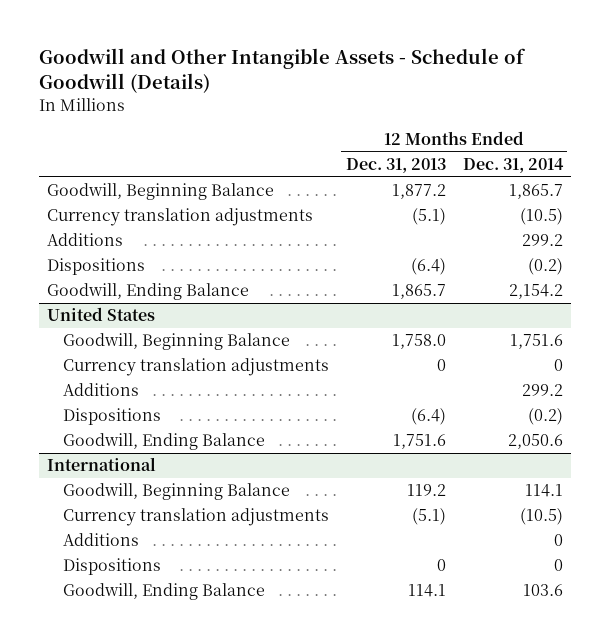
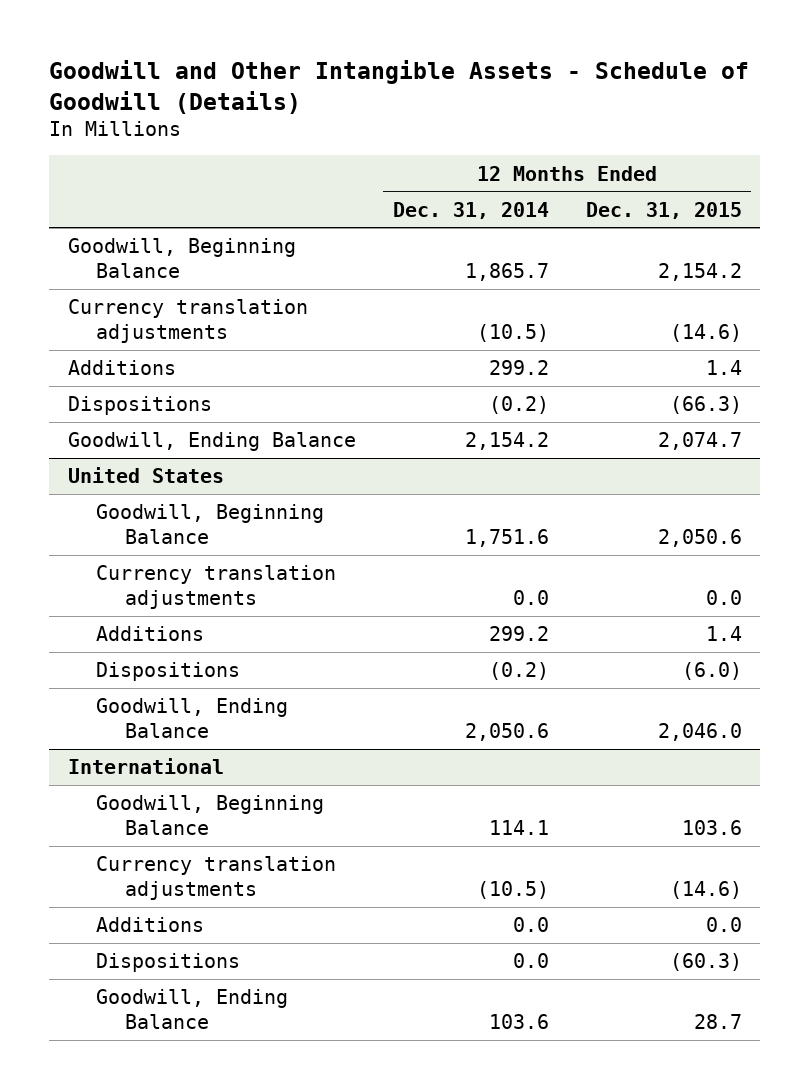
[345,158,446,174] Dec. 31, 2013 -> none
none -> [585,201,742,219] Dec. 31, 2015
[553,359,563,372] 0 -> [512,589,549,605] 0.0
[553,534,563,547] 0 -> [512,917,549,933] 0.0
[553,559,563,572] 0 -> [512,953,549,969] 0.0

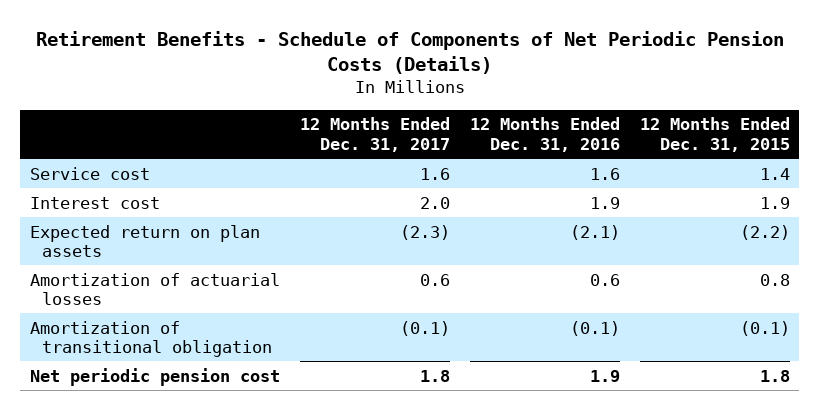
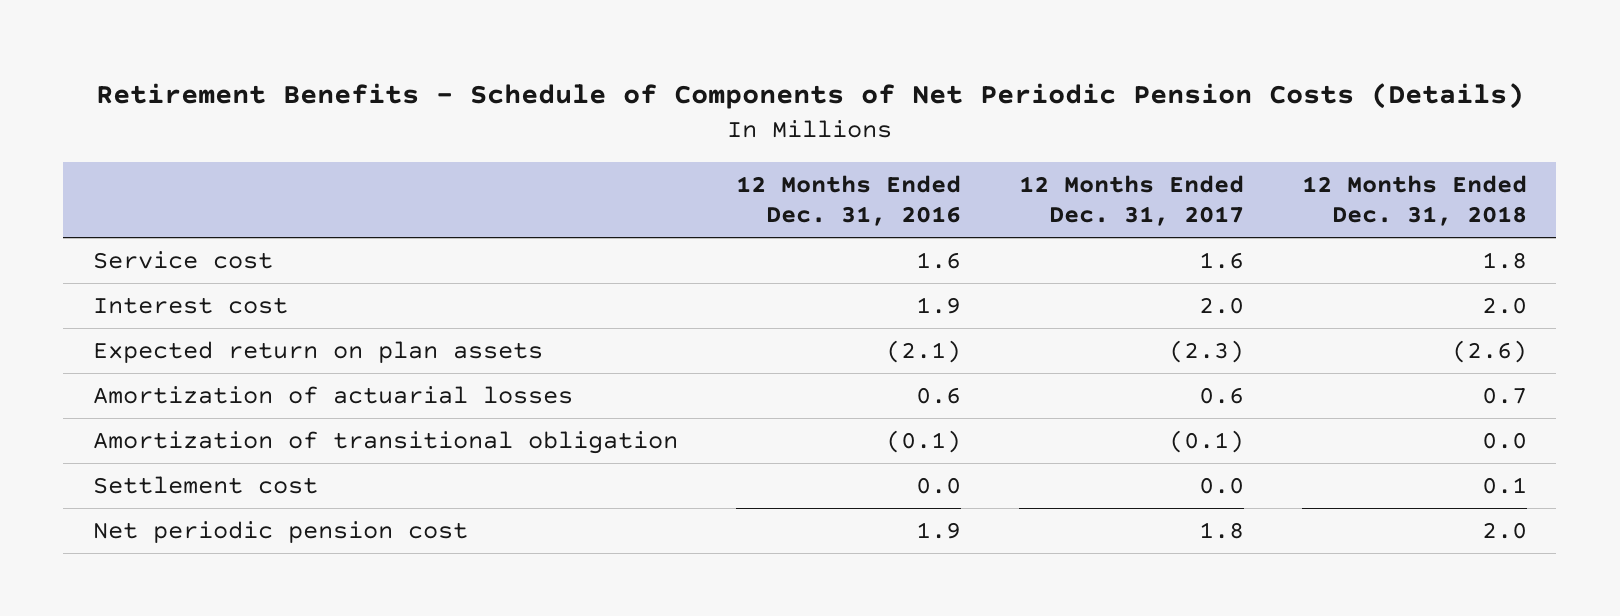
[639,117,790,152] 12 Months Ended Dec. 31, 2015 -> none
none -> [1302,175,1528,227] 12 Months Ended Dec. 31, 2018
none -> [92,475,318,494] Settlement cost

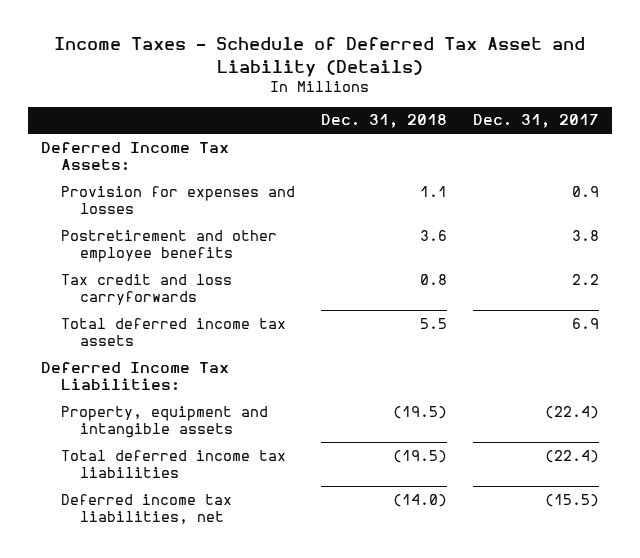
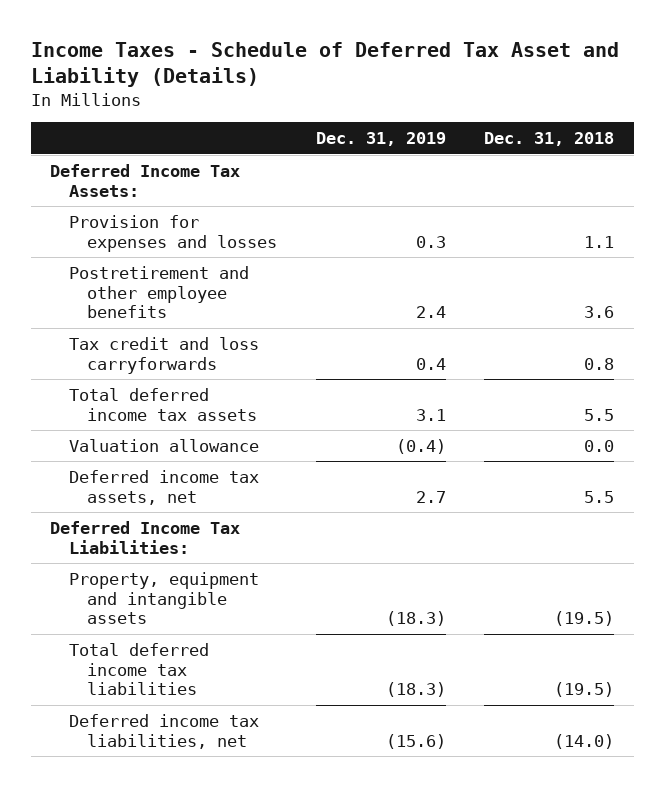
[472,114,599,129] Dec. 31, 2017 -> none
none -> [315,132,446,147] Dec. 31, 2019
none -> [68,438,259,452] Valuation allowance
none -> [68,469,259,505] Deferred income tax assets, net

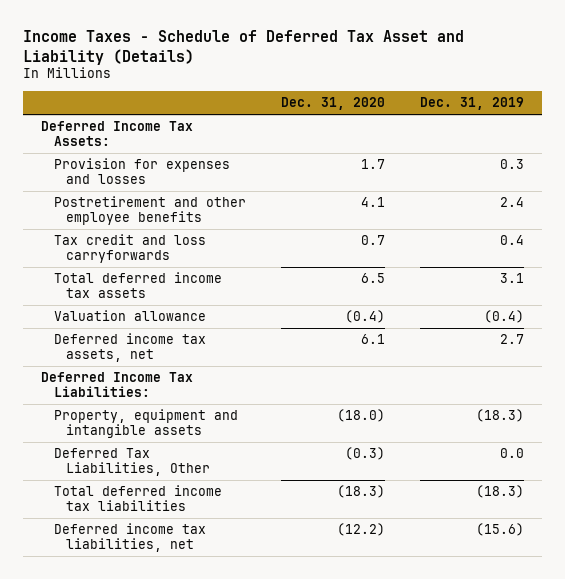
[484,132,615,147] Dec. 31, 2018 -> none
none -> [280,96,385,110] Dec. 31, 2020
none -> [53,448,211,477] Deferred Tax Liabilities, Other

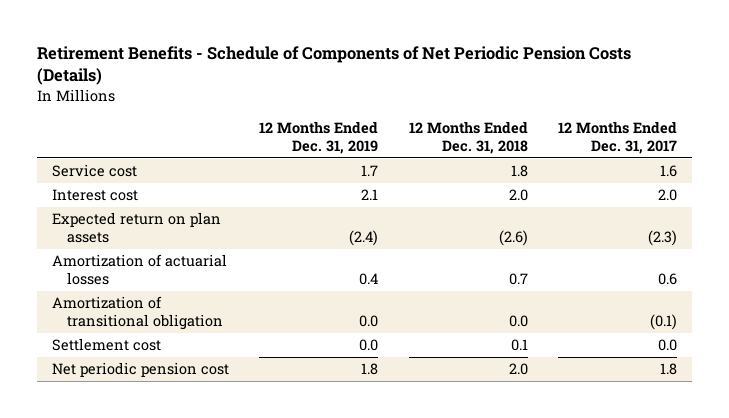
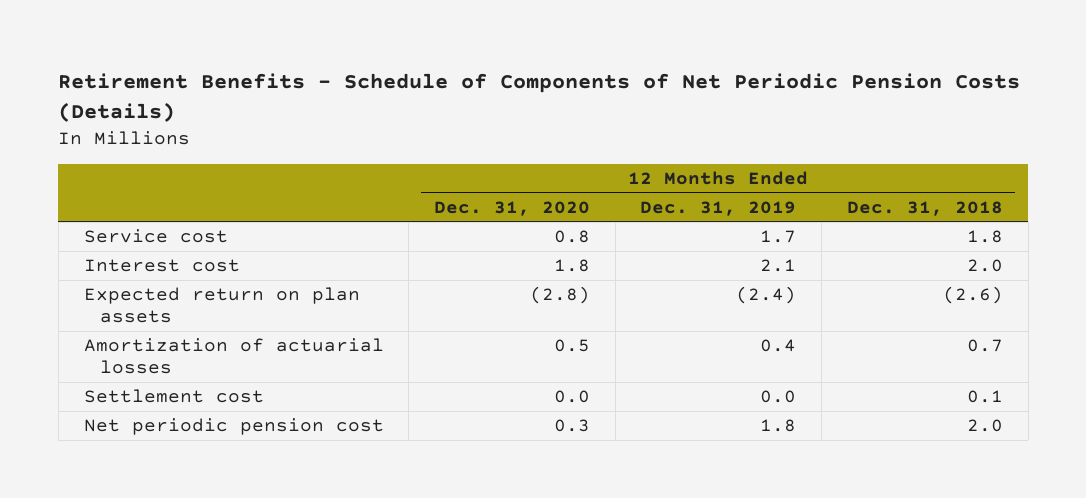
[557,120,677,154] 12 Months Ended Dec. 31, 2017 -> none
none -> [433,200,590,216] Dec. 31, 2020
[51,296,223,331] Amortization of transitional obligation -> none

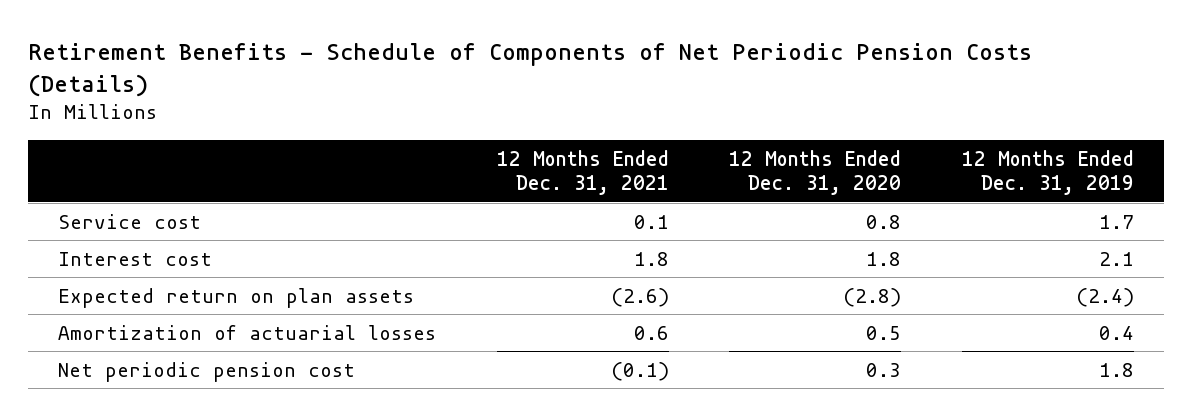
[846,200,1003,216] Dec. 31, 2018 -> none
none -> [496,149,669,196] 12 Months Ended Dec. 31, 2021
[83,389,264,404] Settlement cost -> none

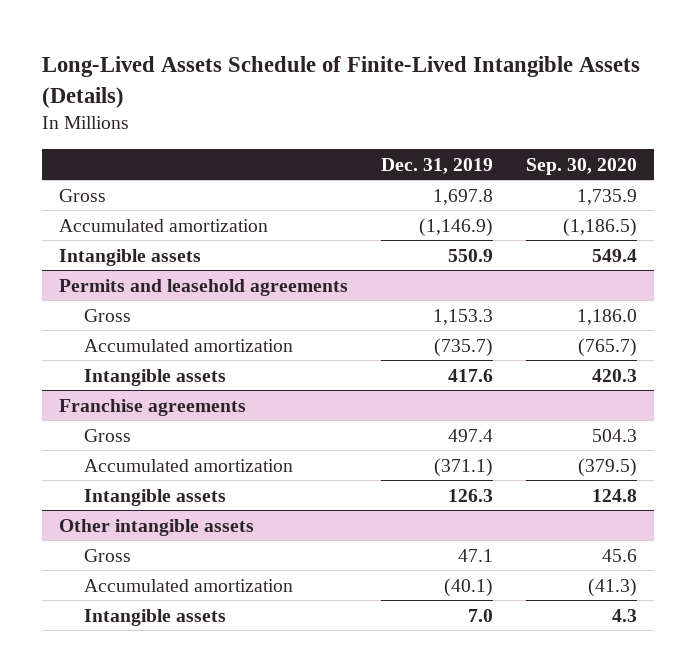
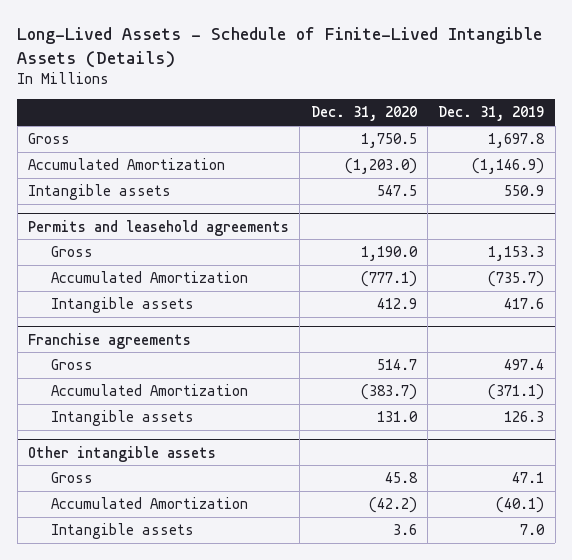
[41,56,640,108] Long-Lived Assets Schedule of Finite-Lived Intangible Assets (Details) -> [17,27,543,68] Long-Lived Assets - Schedule of Finite-Lived Intangible Assets (Details)
[526,157,638,175] Sep. 30, 2020 -> none
none -> [310,106,417,122] Dec. 31, 2020
[58,218,268,232] Accumulated amortization -> [27,158,225,171] Accumulated Amortization
[83,338,293,352] Accumulated amortization -> [50,271,248,284] Accumulated Amortization
[83,458,293,472] Accumulated amortization -> [50,384,248,397] Accumulated Amortization
[83,578,293,592] Accumulated amortization -> [50,497,248,510] Accumulated Amortization

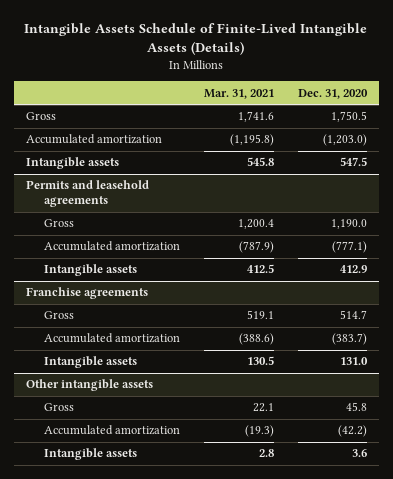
[17,27,543,68] Long-Lived Assets - Schedule of Finite-Lived Intangible Assets (Details) -> [24,23,368,56] Intangible Assets Schedule of Finite-Lived Intangible Assets (Details)
[438,106,545,122] Dec. 31, 2019 -> none
none -> [204,88,275,99] Mar. 31, 2021
[27,158,225,171] Accumulated Amortization -> [25,134,162,145] Accumulated amortization
[50,271,248,284] Accumulated Amortization -> [44,241,181,252] Accumulated amortization
[50,384,248,397] Accumulated Amortization -> [44,333,181,344] Accumulated amortization
[50,497,248,510] Accumulated Amortization -> [44,425,181,436] Accumulated amortization

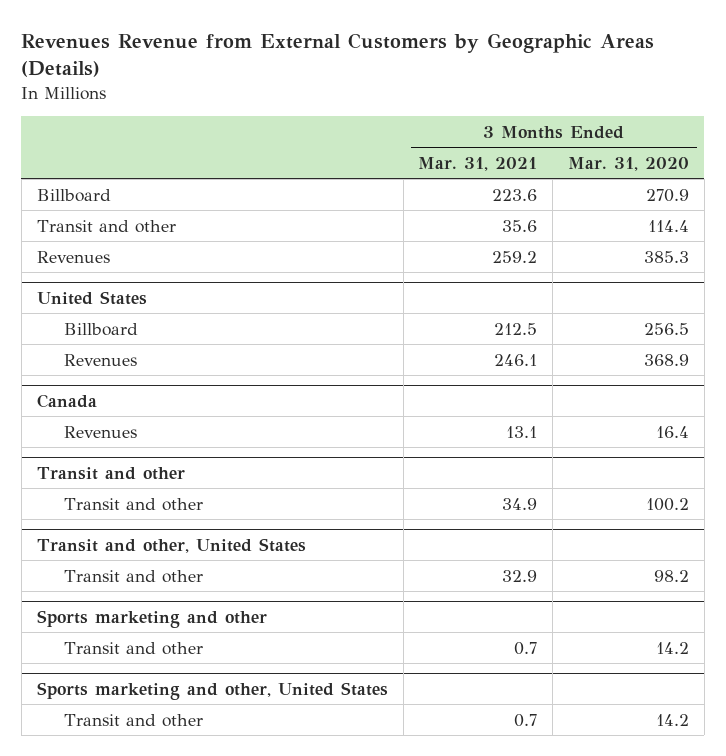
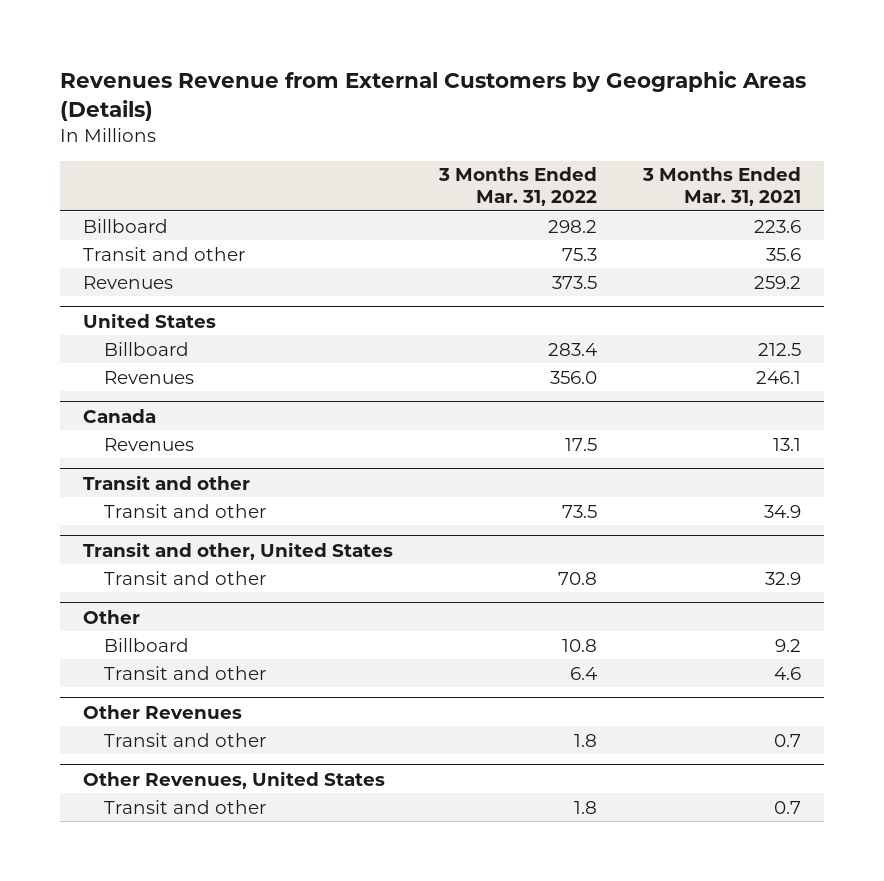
[568,156,690,171] Mar. 31, 2020 -> none
none -> [437,167,597,207] 3 Months Ended Mar. 31, 2022
[36,609,267,628] Sports marketing and other -> none
none -> [82,609,140,624] Other
none -> [104,637,190,652] Billboard
none -> [104,665,267,680] Transit and other
none -> [82,704,242,719] Other Revenues
[36,681,388,700] Sports marketing and other, United States -> none
none -> [82,770,385,789] Other Revenues, United States

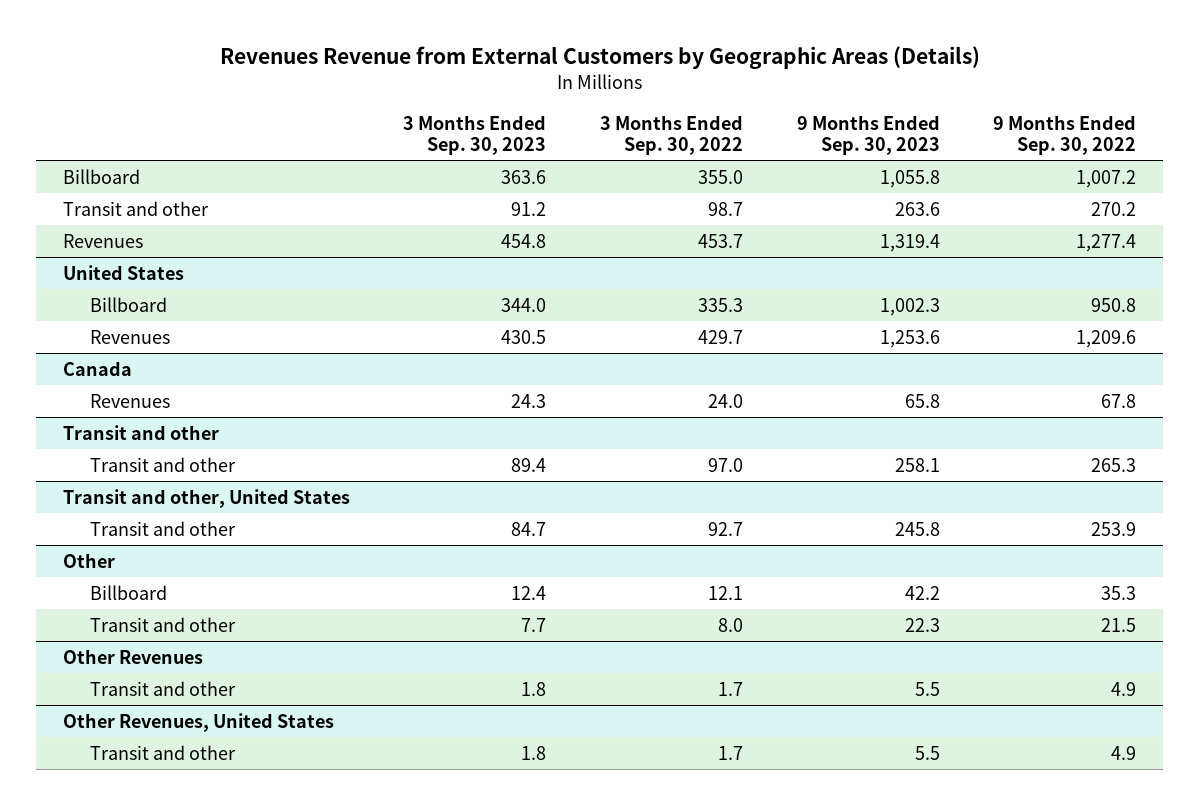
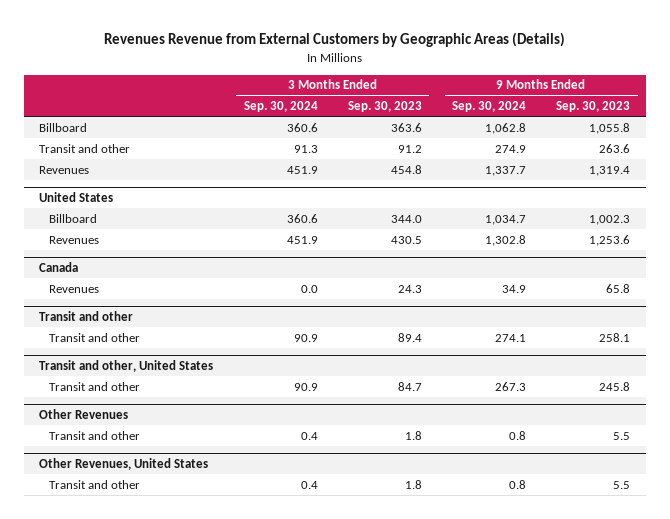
[600,114,744,155] 3 Months Ended Sep. 30, 2022 -> none
[993,114,1137,155] 9 Months Ended Sep. 30, 2022 -> none
none -> [243,100,318,112] Sep. 30, 2024
none -> [452,100,527,112] Sep. 30, 2024
[62,552,115,568] Other -> none
[90,584,168,600] Billboard -> none
[90,616,237,632] Transit and other -> none

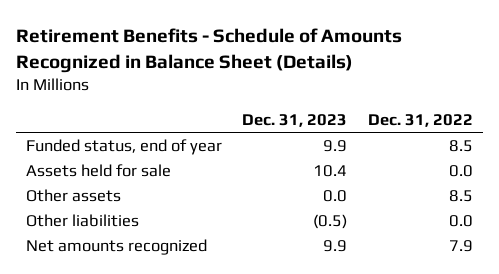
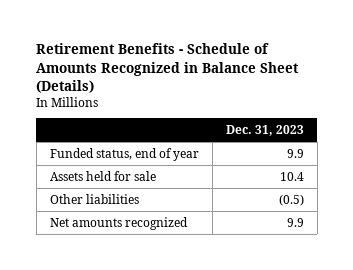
[367,114,473,128] Dec. 31, 2022 -> none
[26,189,122,203] Other assets -> none

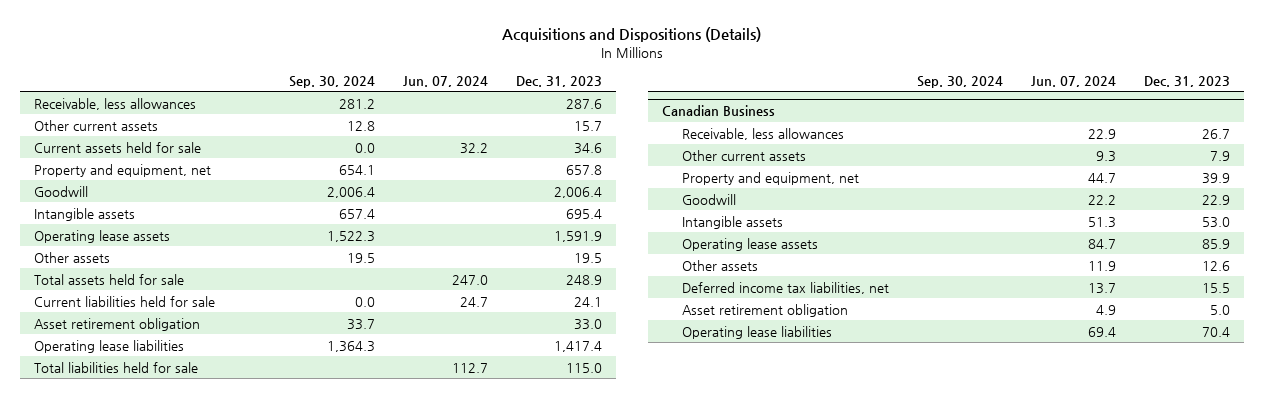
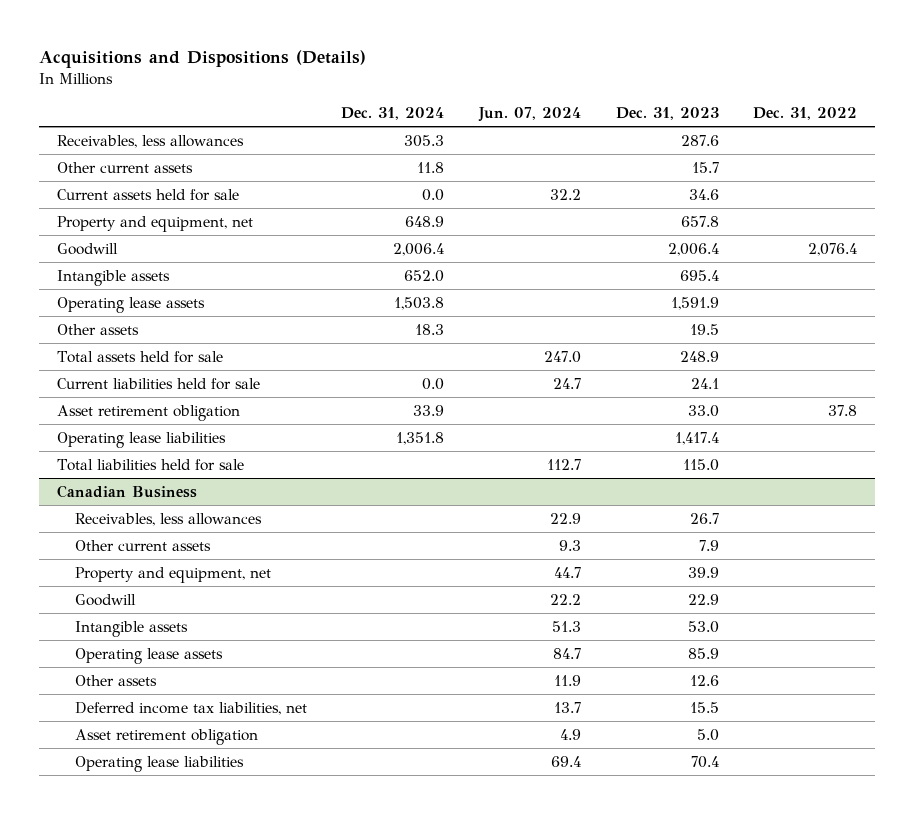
[288,75,375,88] Sep. 30, 2024 -> none
none -> [341,107,445,121] Dec. 31, 2024
none -> [753,107,858,121] Dec. 31, 2022
[33,97,196,110] Receivable, less allowances -> [56,134,244,148] Receivables, less allowances
[681,127,844,140] Receivable, less allowances -> [74,512,262,526] Receivables, less allowances

